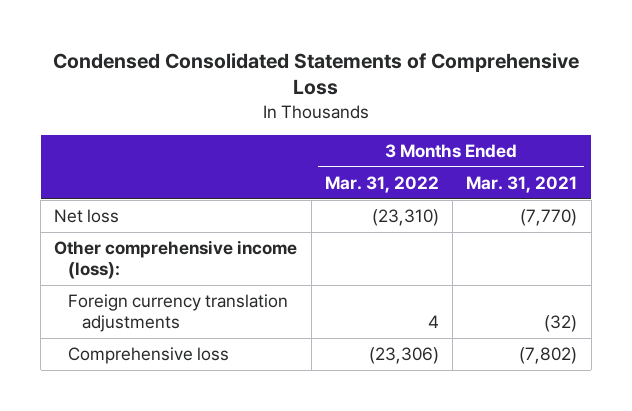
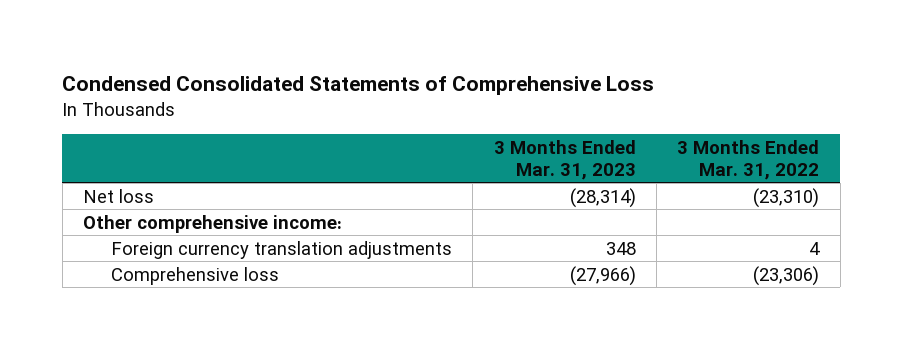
[466,175,578,193] Mar. 31, 2021 -> none
none -> [493,139,636,180] 3 Months Ended Mar. 31, 2023
[54,240,298,280] Other comprehensive income (loss): -> [83,214,343,233] Other comprehensive income:

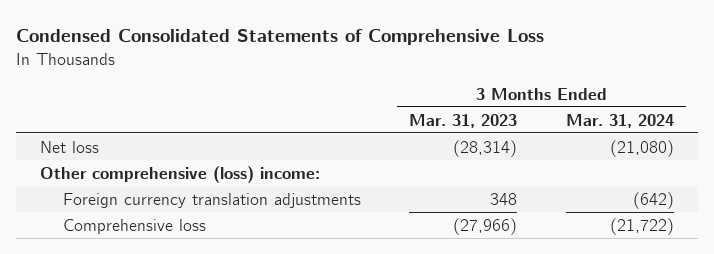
[677,139,820,180] 3 Months Ended Mar. 31, 2022 -> none
none -> [565,113,674,128] Mar. 31, 2024
[83,214,343,233] Other comprehensive income: -> [40,165,321,183] Other comprehensive (loss) income:

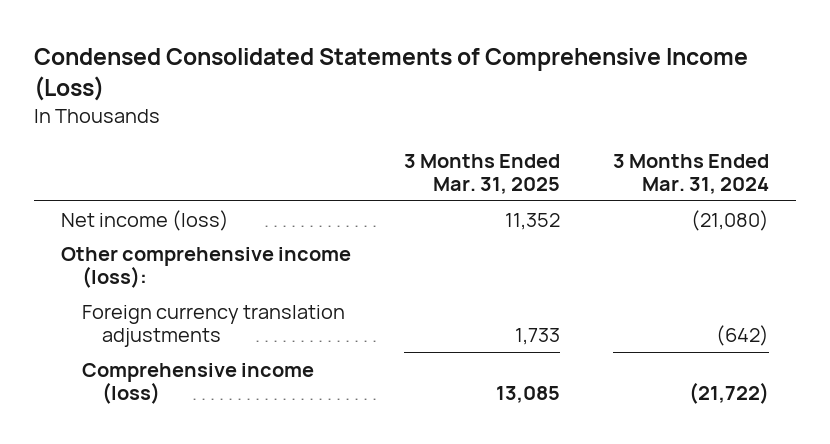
[16,29,545,46] Condensed Consolidated Statements of Comprehensive Loss -> [34,48,749,102] Condensed Consolidated Statements of Comprehensive Income (Loss)
[409,113,518,128] Mar. 31, 2023 -> none
none -> [403,153,560,194] 3 Months Ended Mar. 31, 2025
[40,140,100,153] Net loss -> [60,209,229,231] Net income (loss)
[40,165,321,183] Other comprehensive (loss) income: -> [60,246,351,288] Other comprehensive income (loss):
[62,218,206,234] Comprehensive loss -> [81,362,314,404] Comprehensive income (loss)

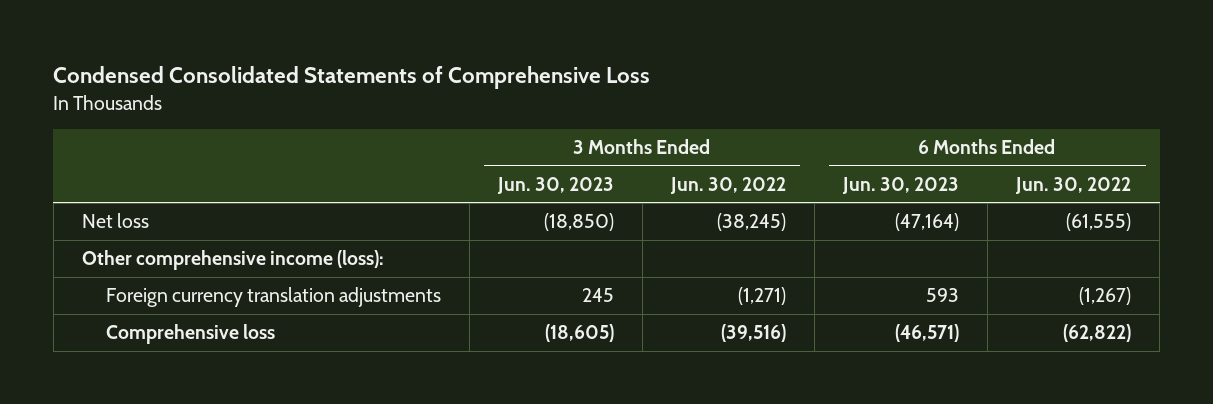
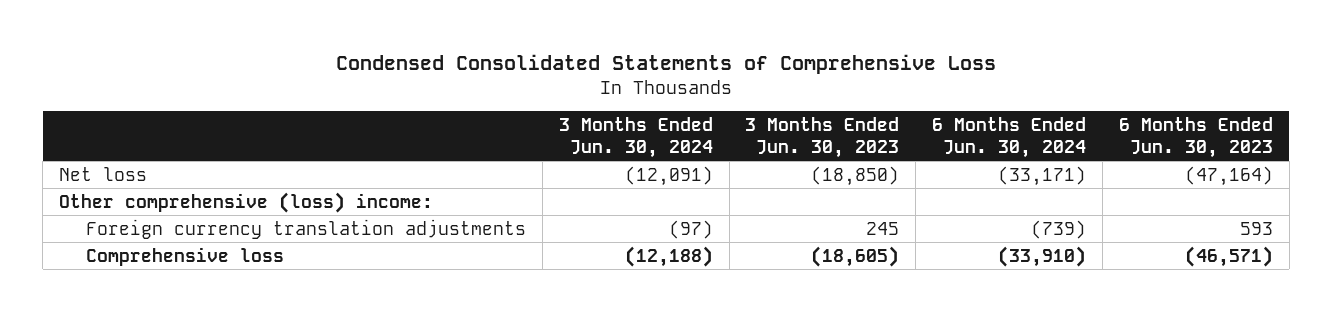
[670,176,787,194] Jun. 30, 2022 -> none
[1015,176,1132,194] Jun. 30, 2022 -> none
none -> [558,117,713,159] 3 Months Ended Jun. 30, 2024
none -> [932,117,1087,159] 6 Months Ended Jun. 30, 2024
[81,250,384,271] Other comprehensive income (loss): -> [59,191,434,213] Other comprehensive (loss) income:

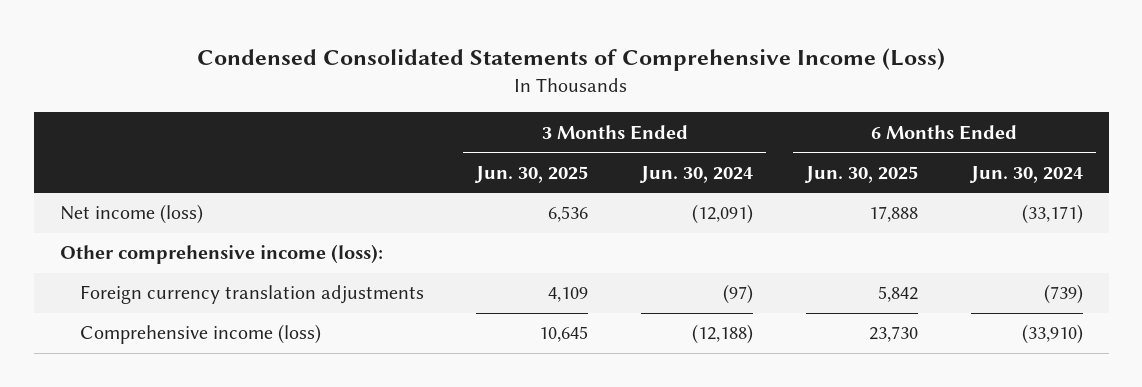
[335,54,996,75] Condensed Consolidated Statements of Comprehensive Loss -> [197,47,946,71] Condensed Consolidated Statements of Comprehensive Income (Loss)
[745,117,900,159] 3 Months Ended Jun. 30, 2023 -> none
[1118,117,1273,159] 6 Months Ended Jun. 30, 2023 -> none
none -> [474,165,589,183] Jun. 30, 2025
none -> [803,165,918,183] Jun. 30, 2025
[59,166,148,181] Net loss -> [59,204,203,225] Net income (loss)
[59,191,434,213] Other comprehensive (loss) income: -> [59,244,383,265] Other comprehensive income (loss):
[86,246,285,266] Comprehensive loss -> [79,324,321,345] Comprehensive income (loss)

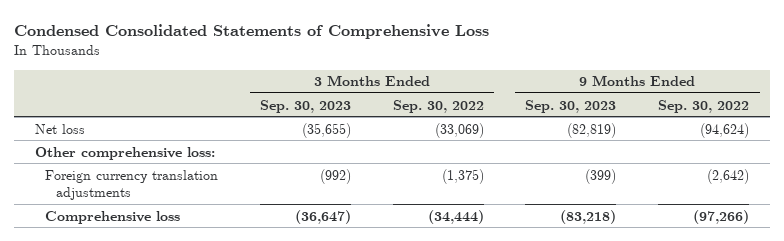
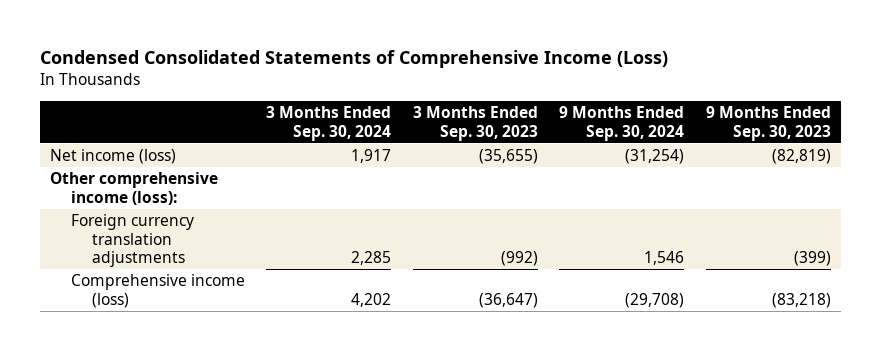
[14,24,490,40] Condensed Consolidated Statements of Comprehensive Loss -> [39,50,668,69] Condensed Consolidated Statements of Comprehensive Income (Loss)
[392,99,484,113] Sep. 30, 2022 -> none
[658,99,750,113] Sep. 30, 2022 -> none
none -> [266,106,392,141] 3 Months Ended Sep. 30, 2024
none -> [559,106,685,141] 9 Months Ended Sep. 30, 2024
[35,123,86,134] Net loss -> [50,149,177,165] Net income (loss)
[35,146,216,160] Other comprehensive loss: -> [50,172,219,205] Other comprehensive income (loss):
[45,210,181,224] Comprehensive loss -> [70,274,245,308] Comprehensive income (loss)

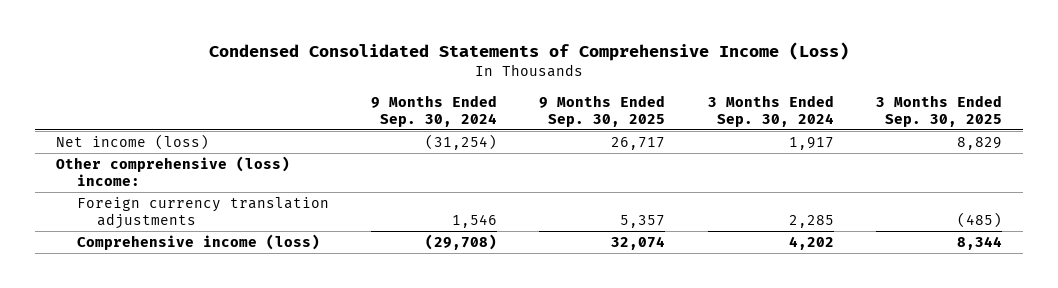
[412,106,538,141] 3 Months Ended Sep. 30, 2023 -> none
[705,106,831,141] 9 Months Ended Sep. 30, 2023 -> none
none -> [539,94,666,127] 9 Months Ended Sep. 30, 2025
none -> [875,94,1002,127] 3 Months Ended Sep. 30, 2025
[50,172,219,205] Other comprehensive income (loss): -> [56,155,291,186] Other comprehensive (loss) income:

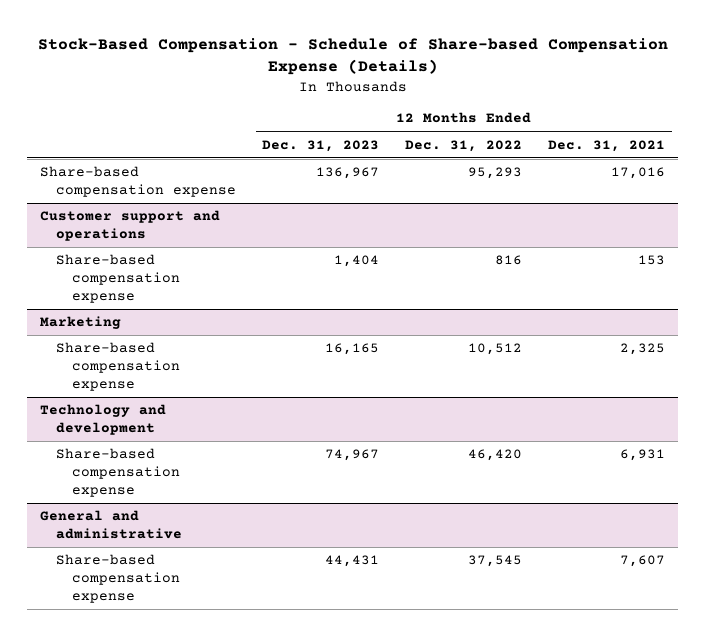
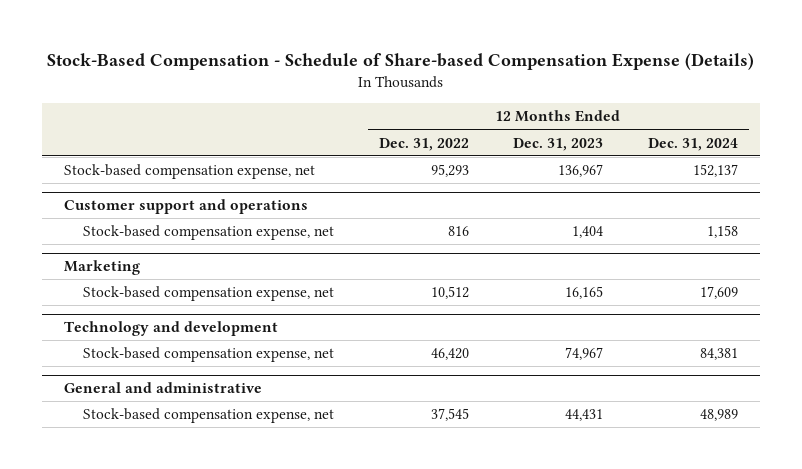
[548,139,666,152] Dec. 31, 2021 -> none
none -> [647,137,738,151] Dec. 31, 2024
[40,166,236,198] Share-based compensation expense -> [64,164,316,180] Stock-based compensation expense, net
[55,254,180,304] Share-based compensation expense -> [83,225,335,241] Stock-based compensation expense, net
[55,342,180,392] Share-based compensation expense -> [83,286,335,302] Stock-based compensation expense, net
[55,448,180,498] Share-based compensation expense -> [83,347,335,363] Stock-based compensation expense, net
[55,554,180,604] Share-based compensation expense -> [83,408,335,424] Stock-based compensation expense, net

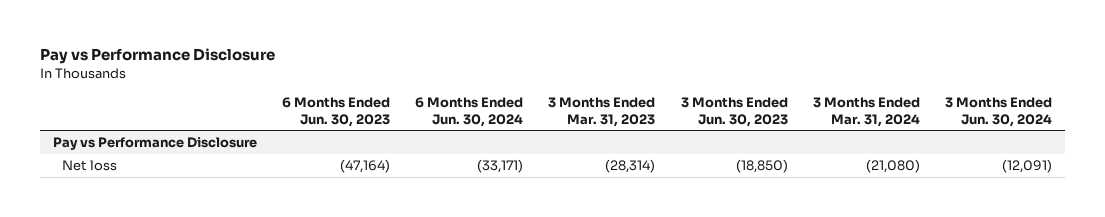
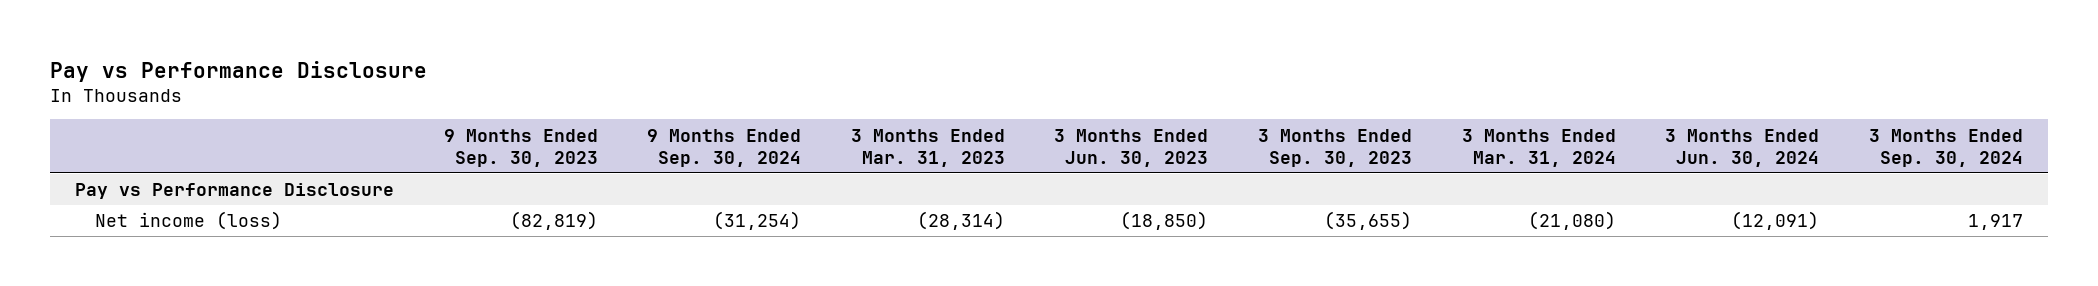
[281,97,390,127] 6 Months Ended Jun. 30, 2023 -> none
[415,97,524,127] 6 Months Ended Jun. 30, 2024 -> none
none -> [443,128,598,167] 9 Months Ended Sep. 30, 2023
none -> [647,128,802,167] 9 Months Ended Sep. 30, 2024
none -> [1257,128,1412,167] 3 Months Ended Sep. 30, 2023
none -> [1868,128,2023,167] 3 Months Ended Sep. 30, 2024
[62,160,118,172] Net loss -> [95,211,283,231] Net income (loss)

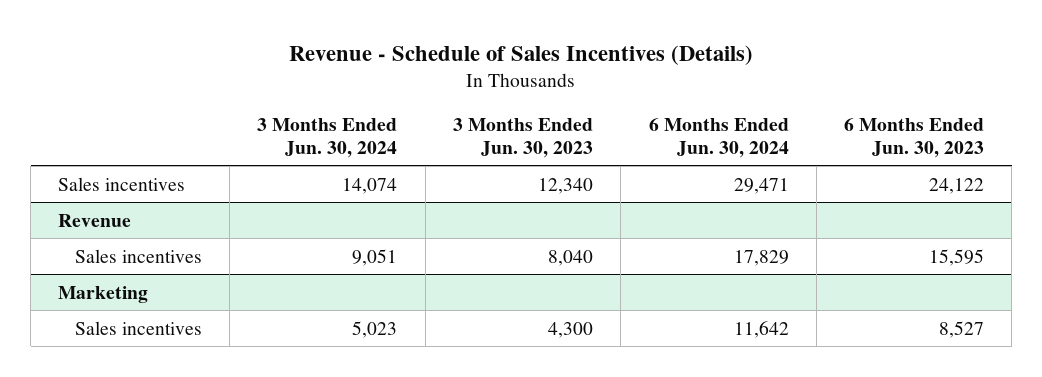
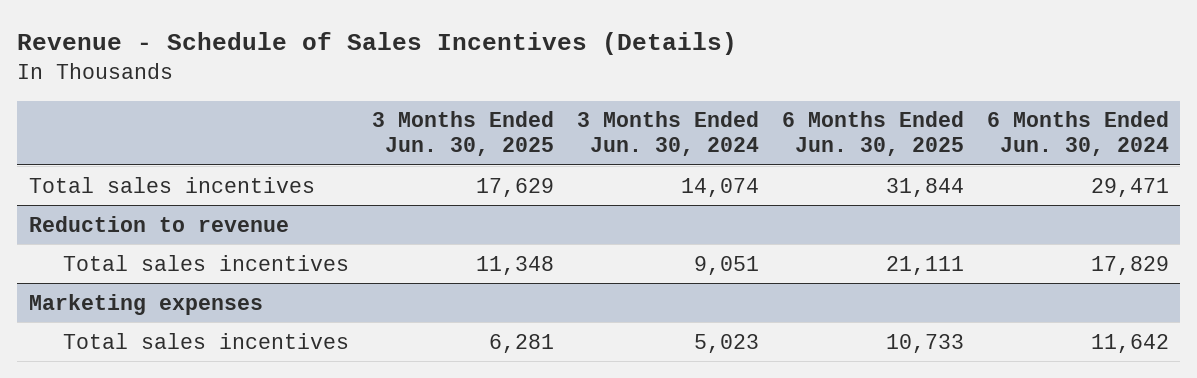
[452,117,593,158] 3 Months Ended Jun. 30, 2023 -> none
[844,117,985,158] 6 Months Ended Jun. 30, 2023 -> none
none -> [371,111,554,157] 3 Months Ended Jun. 30, 2025
none -> [781,111,964,157] 6 Months Ended Jun. 30, 2025
[58,176,186,191] Sales incentives -> [28,176,315,193] Total sales incentives
[58,213,132,227] Revenue -> [28,215,289,232] Reduction to revenue
[74,248,202,263] Sales incentives -> [62,254,349,271] Total sales incentives
[58,285,149,303] Marketing -> [28,293,263,315] Marketing expenses
[74,320,202,335] Sales incentives -> [62,332,349,349] Total sales incentives

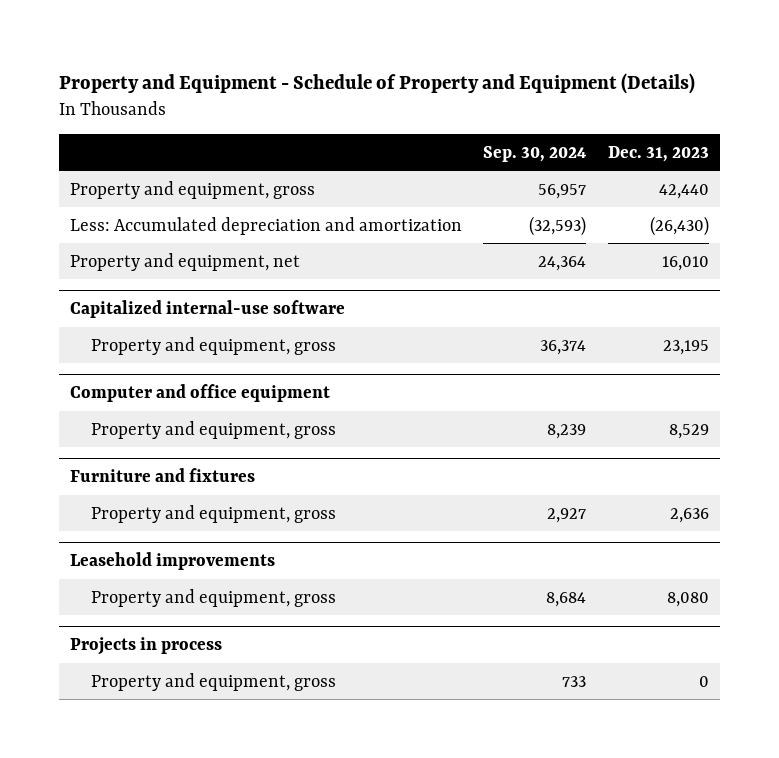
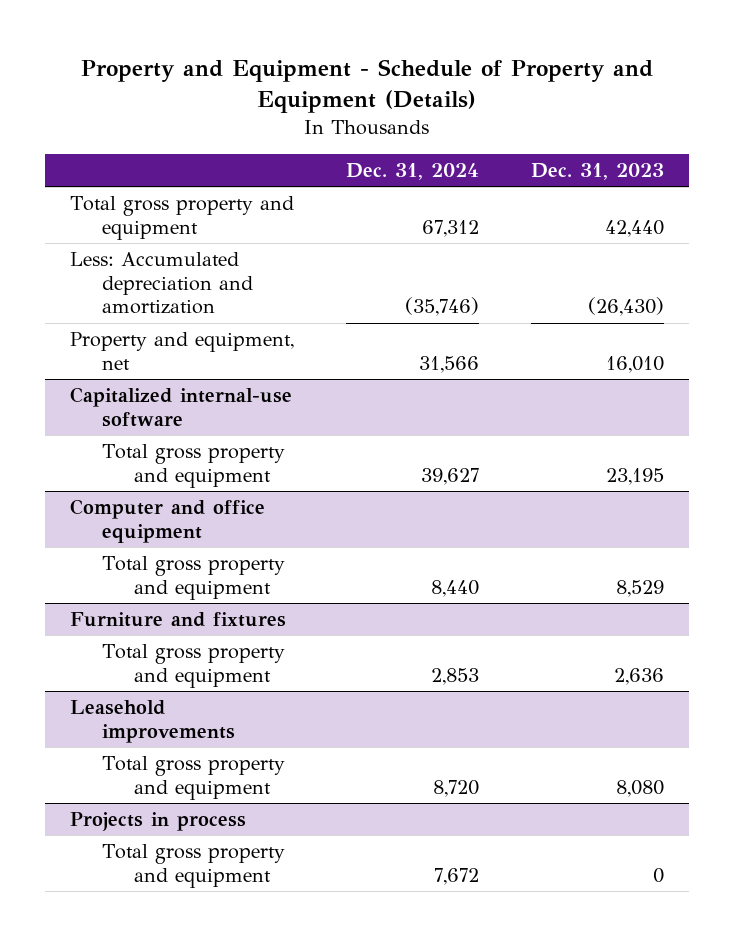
[483,145,587,162] Sep. 30, 2024 -> none
none -> [346,163,480,181] Dec. 31, 2024
[69,180,315,199] Property and equipment, gross -> [70,195,295,240] Total gross property and equipment
[90,336,336,355] Property and equipment, gross -> [102,443,286,488] Total gross property and equipment
[90,420,336,439] Property and equipment, gross -> [102,555,286,600] Total gross property and equipment
[90,504,336,523] Property and equipment, gross -> [102,643,286,688] Total gross property and equipment
[90,588,336,607] Property and equipment, gross -> [102,755,286,800] Total gross property and equipment
[90,672,336,691] Property and equipment, gross -> [102,843,286,888] Total gross property and equipment

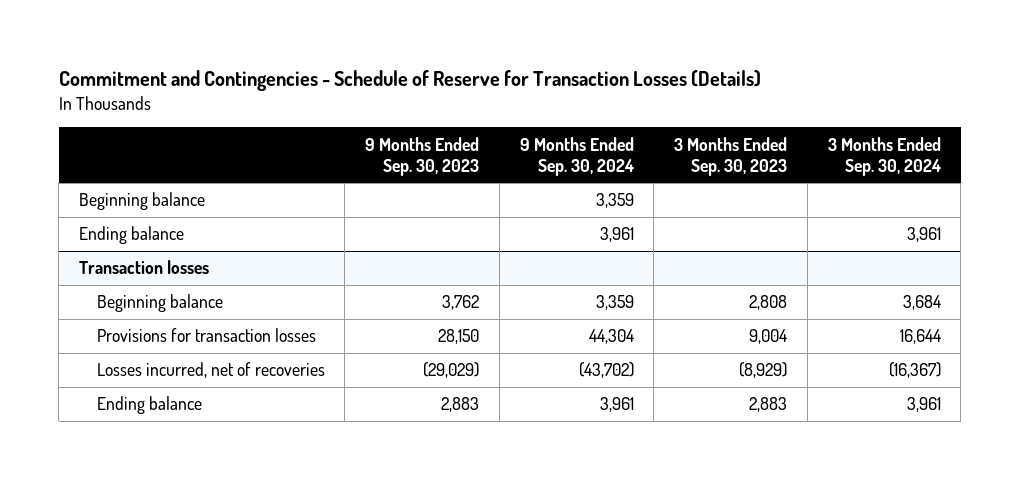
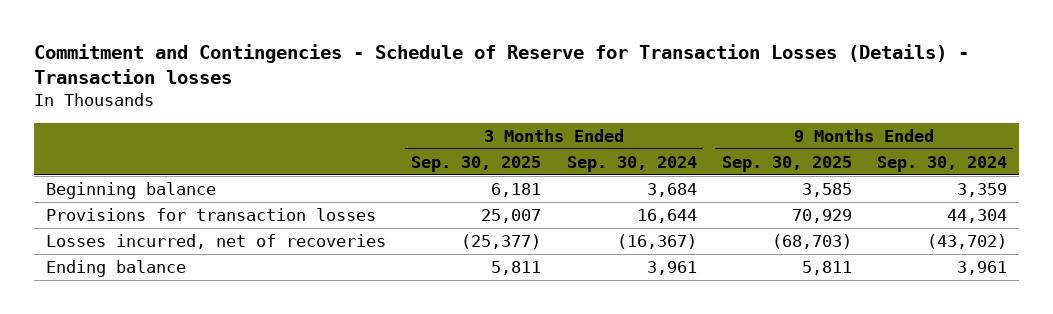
[58,69,761,91] Commitment and Contingencies - Schedule of Reserve for Transaction Losses (Details) -> [33,43,969,85] Commitment and Contingencies - Schedule of Reserve for Transaction Losses (Details) - Transaction losses
[365,136,480,176] 9 Months Ended Sep. 30, 2023 -> none
[674,136,788,176] 3 Months Ended Sep. 30, 2023 -> none
none -> [411,155,542,172] Sep. 30, 2025
none -> [721,155,852,172] Sep. 30, 2025
[78,192,205,211] Beginning balance -> none
[78,226,184,245] Ending balance -> none
[78,260,209,275] Transaction losses -> none

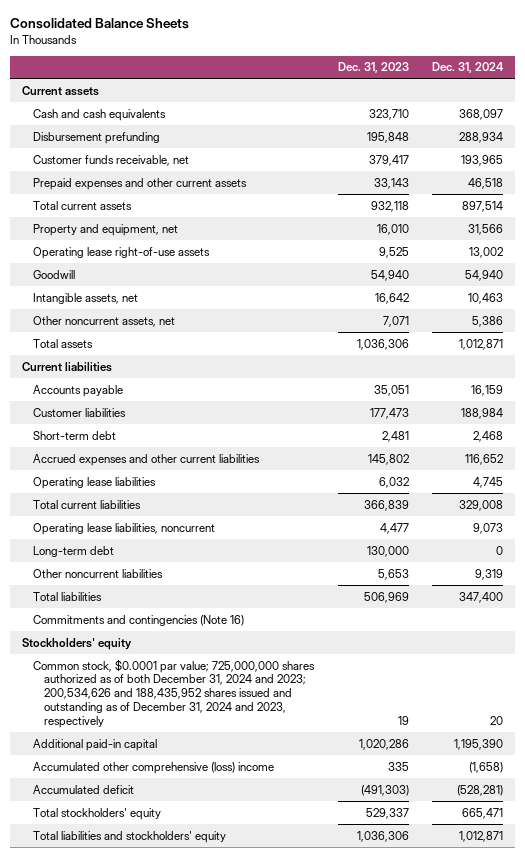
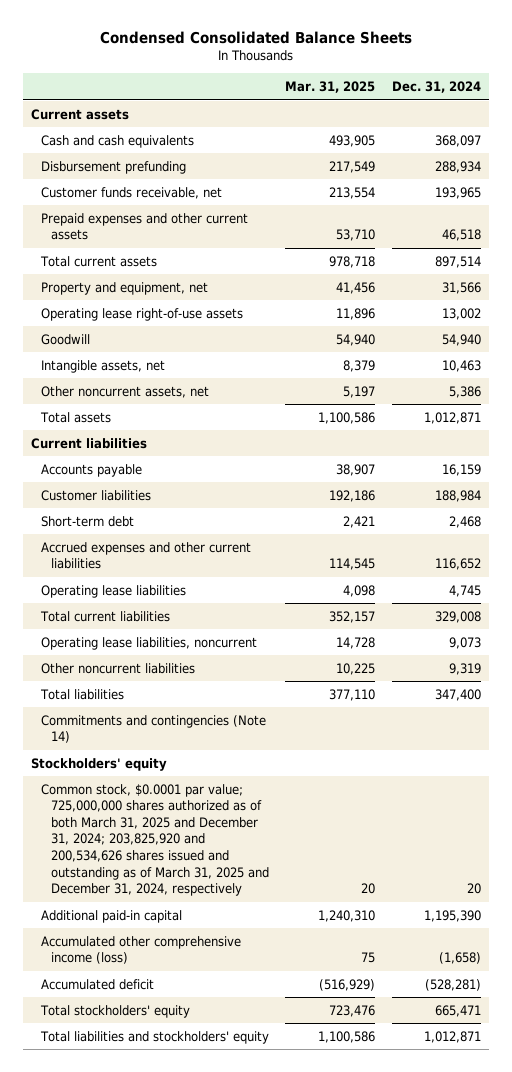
[9,18,189,30] Consolidated Balance Sheets -> [99,30,412,44] Condensed Consolidated Balance Sheets
[337,62,409,74] Dec. 31, 2023 -> none
none -> [285,81,376,94] Mar. 31, 2025
[32,545,114,557] Long-term debt -> none
[32,614,244,626] Commitments and contingencies (Note 16) -> [40,714,266,744] Commitments and contingencies (Note 14)
[32,658,315,728] Common stock, $0.0001 par value; 725,000,000 shares authorized as of both December 31, 2024 and 2023; 200,534,626 and 188,435,952 shares issued and outstanding as of December 31, 2024 and 2023, respectively -> [40,783,269,897] Common stock, $0.0001 par value; 725,000,000 shares authorized as of both March 31, 2025 and December 31, 2024; 203,825,920 and 200,534,626 shares issued and outstanding as of March 31, 2025 and December 31, 2024, respectively
[32,761,274,774] Accumulated other comprehensive (loss) income -> [40,935,241,965] Accumulated other comprehensive income (loss)

